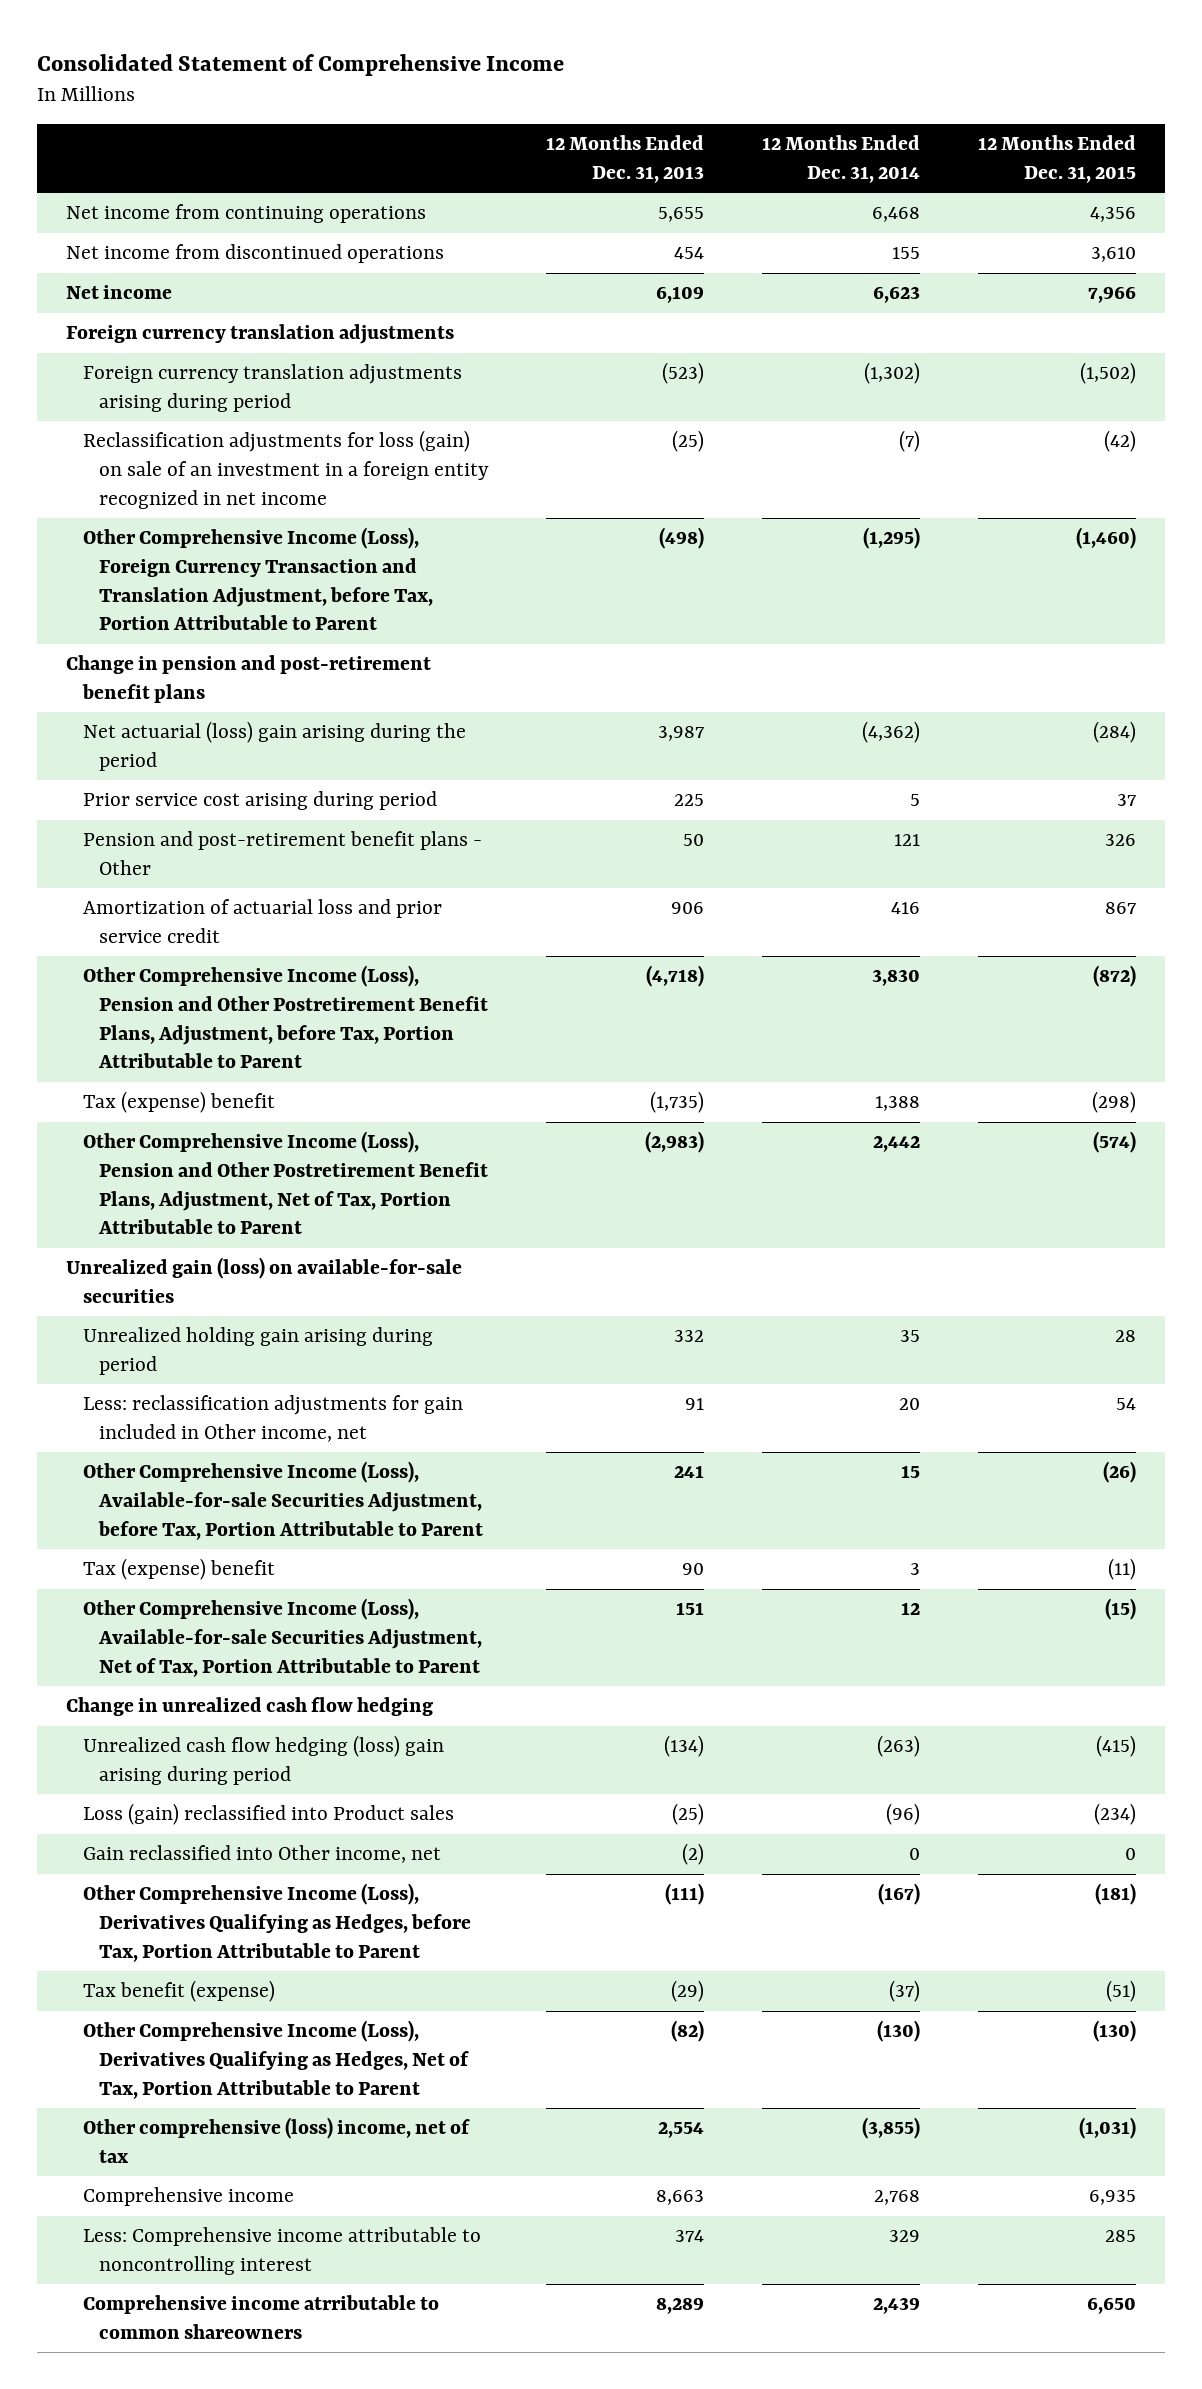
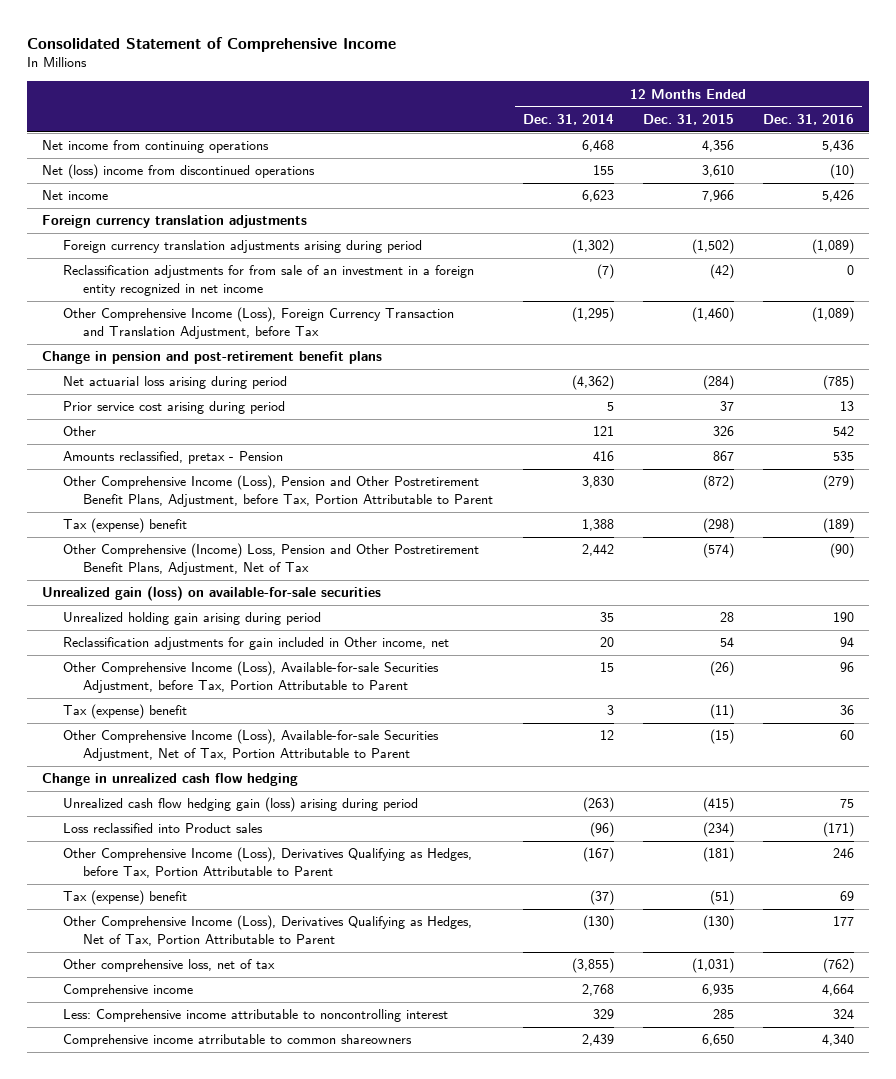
[546,134,705,183] 12 Months Ended Dec. 31, 2013 -> none
none -> [763,113,855,125] Dec. 31, 2016
[65,244,444,264] Net income from discontinued operations -> [41,164,315,180] Net (loss) income from discontinued operations
[82,430,490,509] Reclassification adjustments for loss (gain) on sale of an investment in a foreign entity recognized in net income -> [62,265,474,296] Reclassification adjustments for from sale of an investment in a foreign entity recognized in net income
[82,527,434,631] Other Comprehensive Income (Loss), Foreign Currency Transaction and Translation Adjustment, before Tax, Portion Attributable to Parent -> [62,307,454,339] Other Comprehensive Income (Loss), Foreign Currency Transaction and Translation Adjustment, before Tax
[82,721,466,771] Net actuarial (loss) gain arising during the period -> [62,376,287,390] Net actuarial loss arising during period
[82,831,482,875] Pension and post-retirement benefit plans - Other -> [62,426,96,437] Other
[82,899,442,943] Amortization of actuarial loss and prior service credit -> [62,451,283,465] Amounts reclassified, pretax - Pension
[82,1131,489,1235] Other Comprehensive Income (Loss), Pension and Other Postretirement Benefit Plans, Adjustment, Net of Tax, Portion Attributable to Parent -> [62,543,479,575] Other Comprehensive (Income) Loss, Pension and Other Postretirement Benefit Plans, Adjustment, Net of Tax
[82,1395,463,1442] Less: reclassification adjustments for gain included in Other income, net -> [62,637,449,651] Reclassification adjustments for gain included in Other income, net
[82,1845,441,1864] Gain reclassified into Other income, net -> none
[82,1735,444,1785] Unrealized cash flow hedging (loss) gain arising during period -> [62,797,418,813] Unrealized cash flow hedging gain (loss) arising during period
[82,1803,454,1826] Loss (gain) reclassified into Product sales -> [62,823,263,834] Loss reclassified into Product sales
[82,1980,275,2003] Tax benefit (expense) -> [62,890,187,906] Tax (expense) benefit
[82,2117,470,2163] Other comprehensive (loss) income, net of tax -> [62,959,275,973] Other comprehensive loss, net of tax

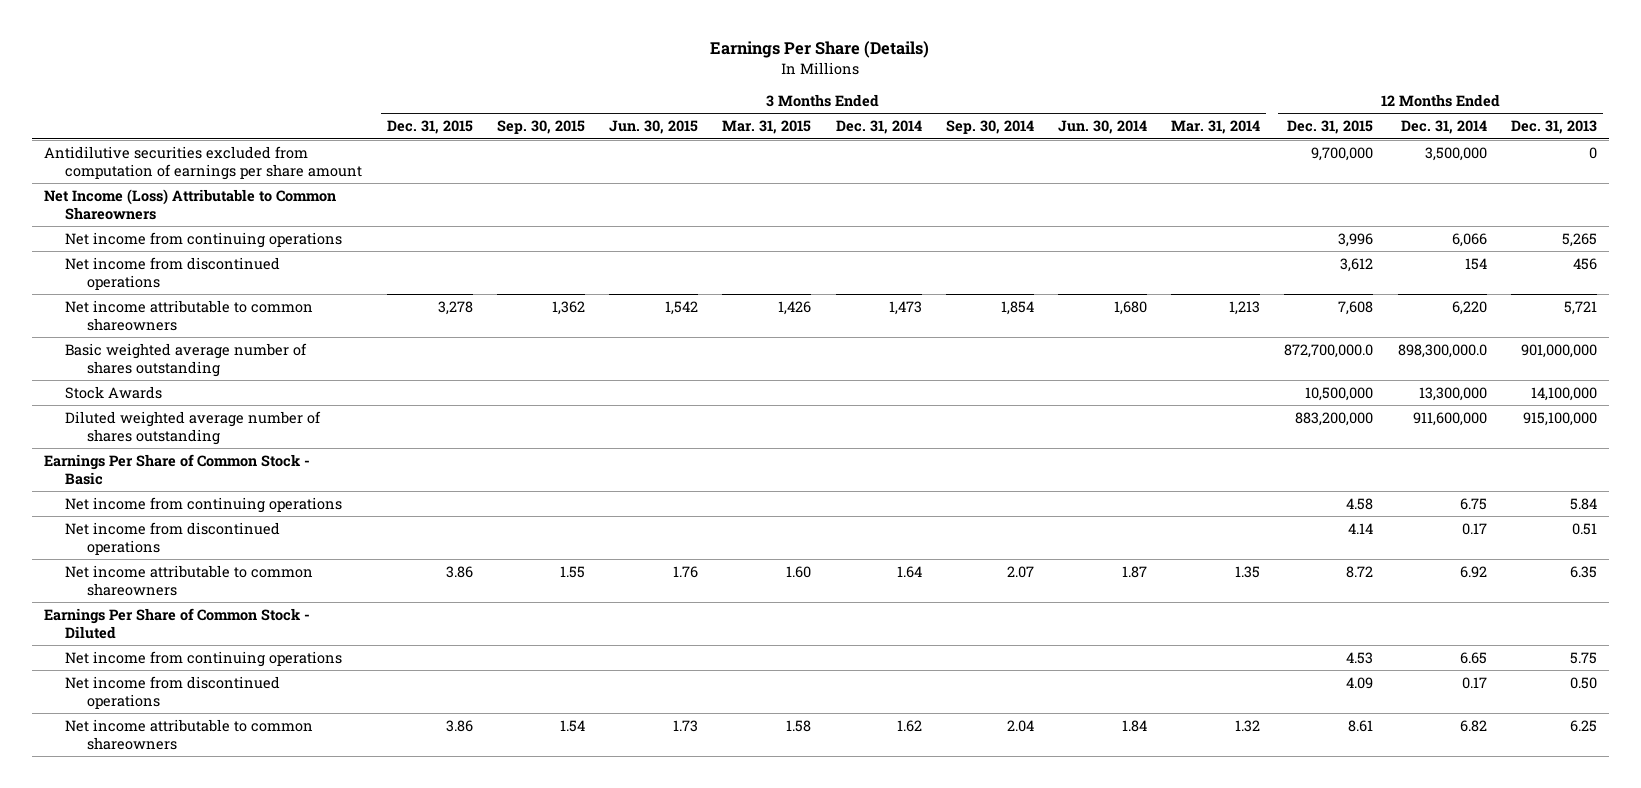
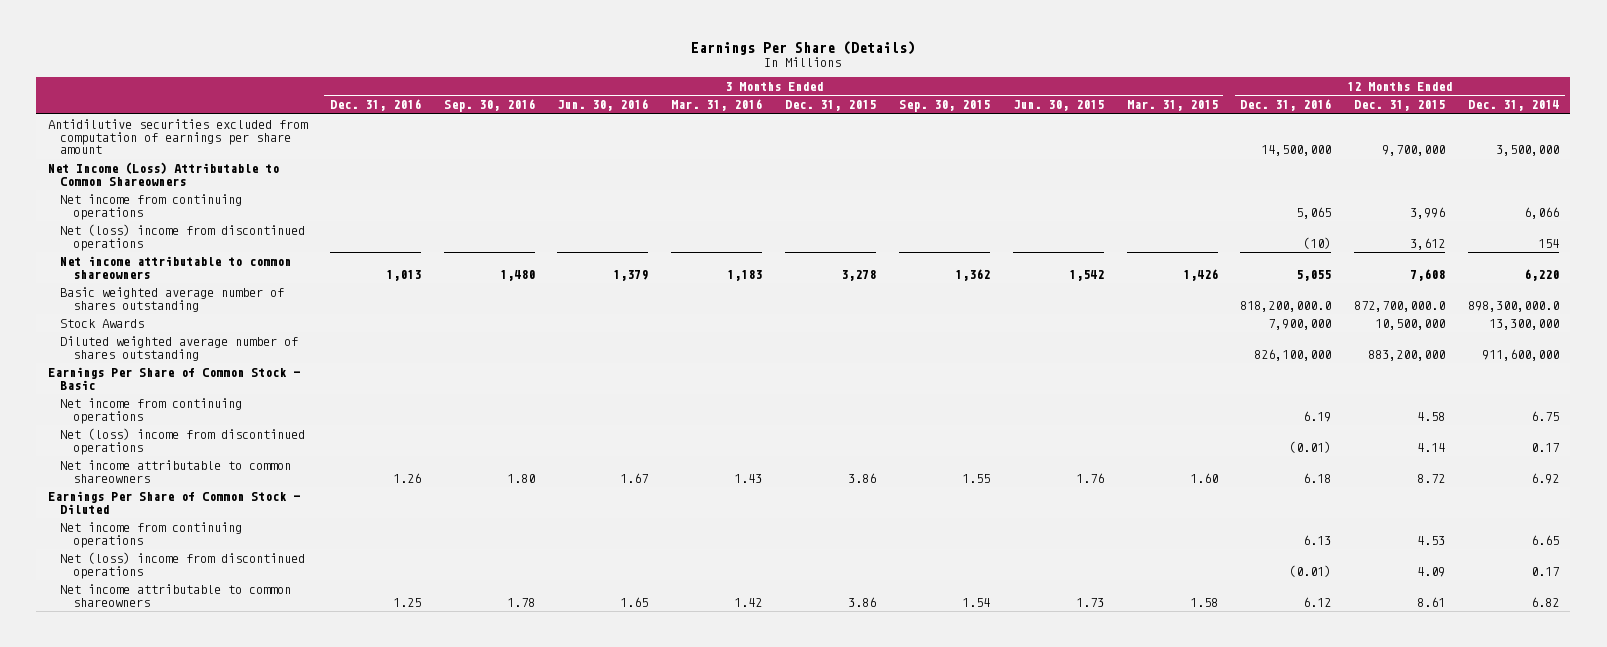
[835,120,922,135] Dec. 31, 2014 -> none
[945,120,1034,135] Sep. 30, 2014 -> none
[1057,120,1147,135] Jun. 30, 2014 -> none
[1171,120,1261,135] Mar. 31, 2014 -> none
[1510,120,1597,135] Dec. 31, 2013 -> none
none -> [329,99,421,112] Dec. 31, 2016
none -> [443,99,535,113] Sep. 30, 2016
none -> [557,99,649,112] Jun. 30, 2016
none -> [671,99,763,112] Mar. 31, 2016
none -> [1240,99,1332,112] Dec. 31, 2016
[65,256,281,291] Net income from discontinued operations -> [60,223,306,251] Net (loss) income from discontinued operations
[65,521,281,556] Net income from discontinued operations -> [60,427,306,455] Net (loss) income from discontinued operations
[65,675,281,710] Net income from discontinued operations -> [60,551,306,579] Net (loss) income from discontinued operations

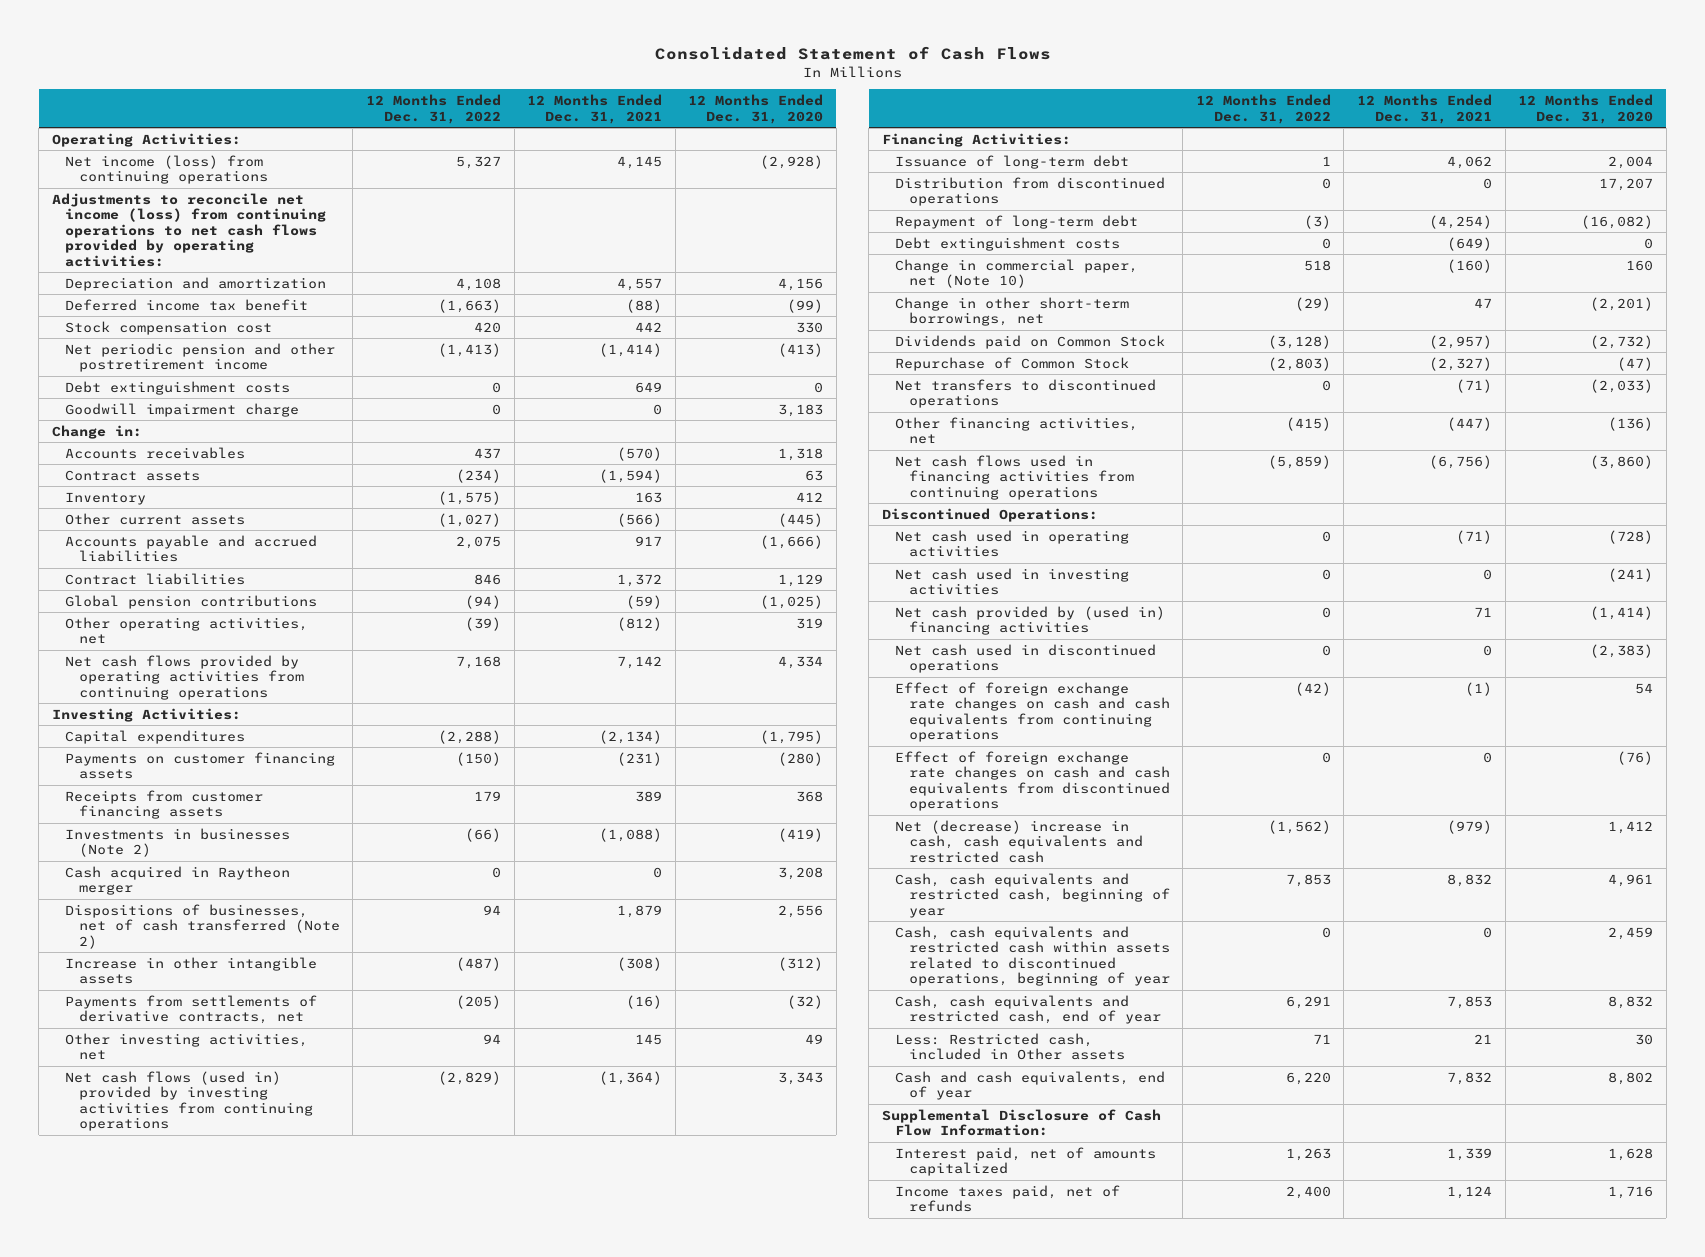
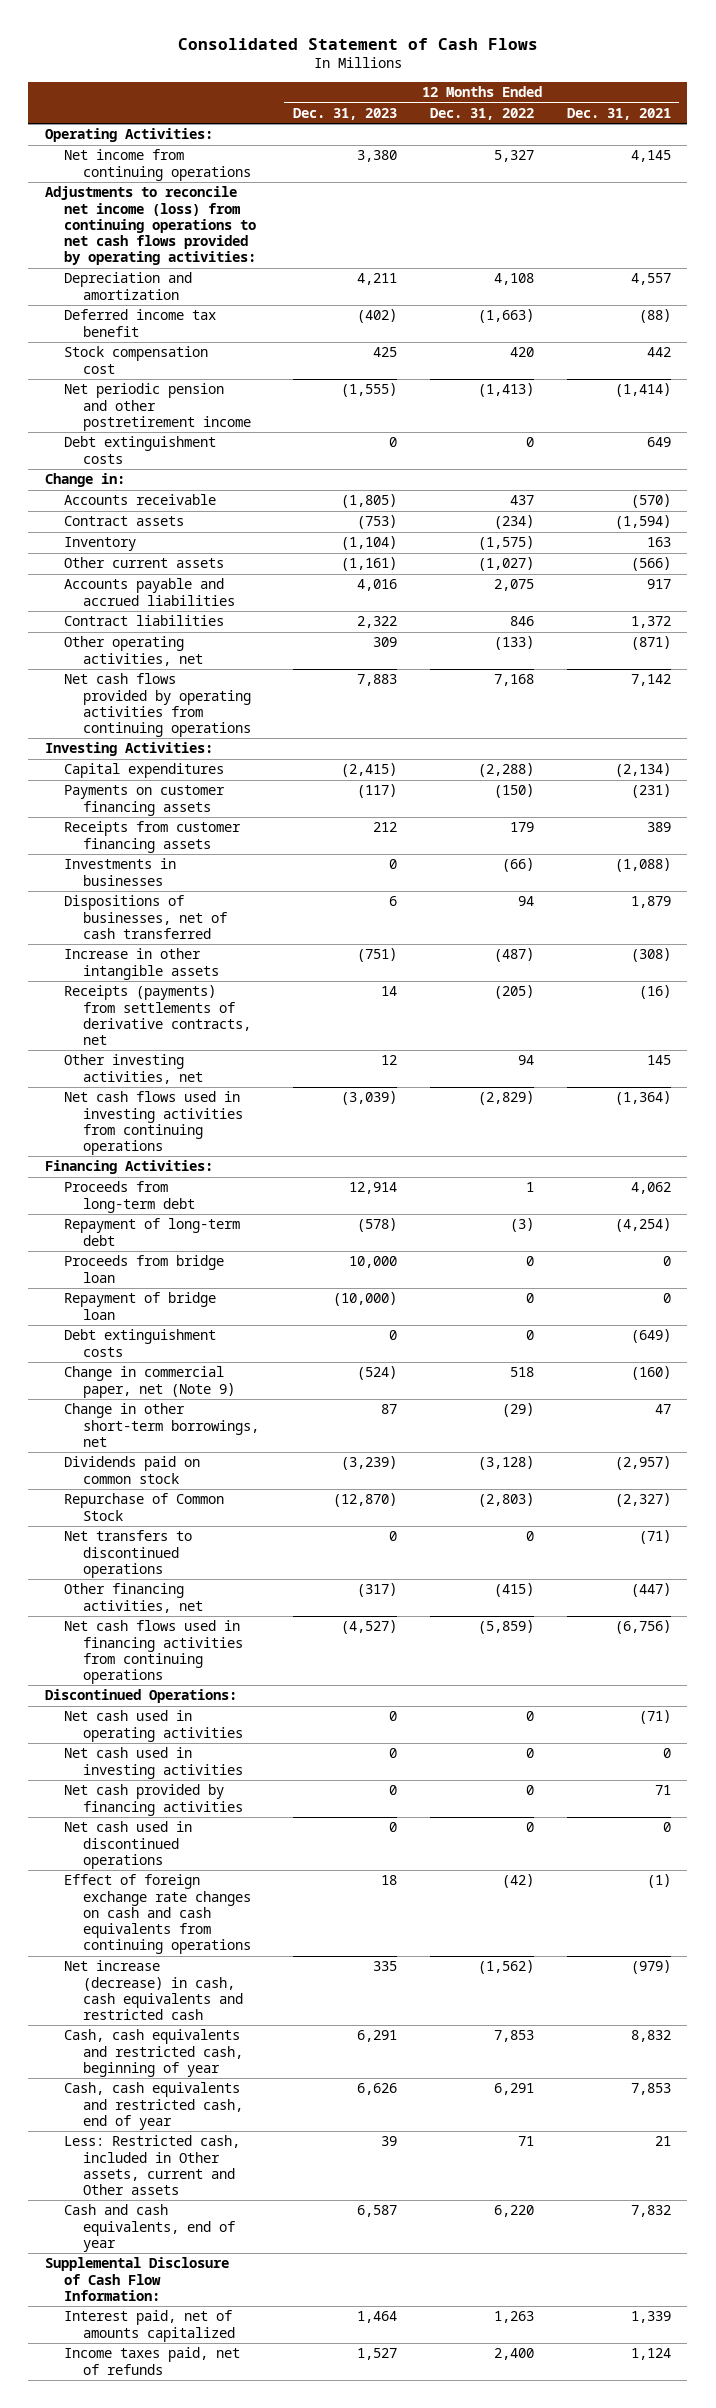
[688,93,824,124] 12 Months Ended Dec. 31, 2020 -> none
none -> [292,108,397,121] Dec. 31, 2023
[65,154,268,185] Net income (loss) from continuing operations -> [64,149,252,181] Net income from continuing operations
[65,402,300,417] Goodwill impairment charge -> none
[65,446,246,459] Accounts receivables -> [64,494,217,506] Accounts receivable
[65,594,318,609] Global pension contributions -> none
[465,616,502,631] (39) -> [493,636,534,651] (133)
[617,616,663,631] (812) -> [630,636,671,651] (871)
[65,865,291,896] Cash acquired in Raytheon merger -> none
[65,827,291,858] Investments in businesses (Note 2) -> [64,858,177,886] Investments in businesses
[65,903,340,949] Dispositions of businesses, net of cash transferred (Note 2) -> [64,895,228,939] Dispositions of businesses, net of cash transferred
[65,994,318,1025] Payments from settlements of derivative contracts, net -> [64,985,252,1046] Receipts (payments) from settlements of derivative contracts, net
[65,1070,313,1132] Net cash flows (used in) provided by investing activities from continuing operations -> [64,1091,244,1156] Net cash flows used in investing activities from continuing operations
[895,176,1166,207] Distribution from discontinued operations -> none
[895,154,1130,169] Issuance of long-term debt -> [64,1181,196,1213] Proceeds from long-term debt
none -> [64,1255,225,1283] Proceeds from bridge loan
none -> [64,1292,217,1320] Repayment of bridge loan
[895,258,1139,289] Change in commercial paper, net (Note 10) -> [64,1366,236,1398] Change in commercial paper, net (Note 9)
[895,334,1166,349] Dividends paid on Common Stock -> [64,1456,201,1484] Dividends paid on common stock
[895,605,1166,636] Net cash provided by (used in) financing activities -> [64,1784,244,1816] Net cash provided by financing activities
[895,750,1170,812] Effect of foreign exchange rate changes on cash and cash equivalents from discontinued operations -> none
[895,819,1143,863] Net (decrease) increase in cash, cash equivalents and restricted cash -> [64,1960,244,2021] Net increase (decrease) in cash, cash equivalents and restricted cash
[895,925,1170,987] Cash, cash equivalents and restricted cash within assets related to discontinued operations, beginning of year -> none
[895,1032,1125,1061] Less: Restricted cash, included in Other assets -> [64,2135,241,2196] Less: Restricted cash, included in Other assets, current and Other assets

